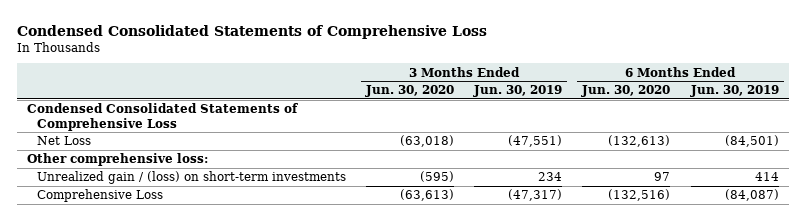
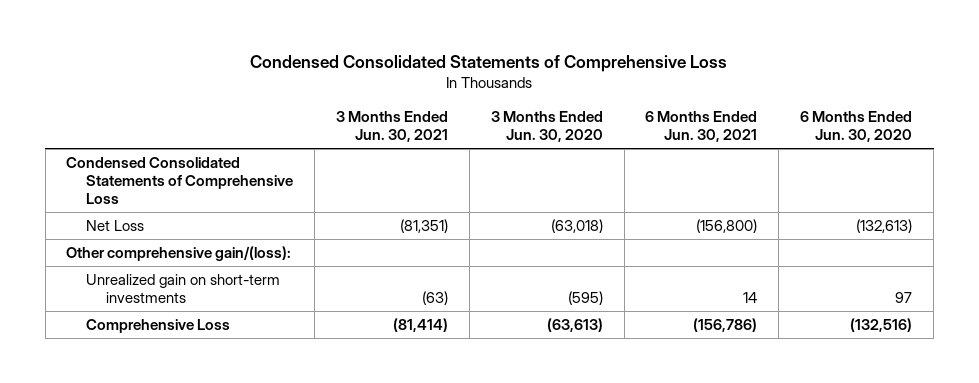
[473,85,563,98] Jun. 30, 2019 -> none
[689,85,779,98] Jun. 30, 2019 -> none
none -> [335,110,448,143] 3 Months Ended Jun. 30, 2021
none -> [645,110,758,143] 6 Months Ended Jun. 30, 2021
[27,153,209,167] Other comprehensive loss: -> [66,245,292,261] Other comprehensive gain/(loss):
[36,171,346,185] Unrealized gain / (loss) on short-term investments -> [86,273,281,304] Unrealized gain on short-term investments

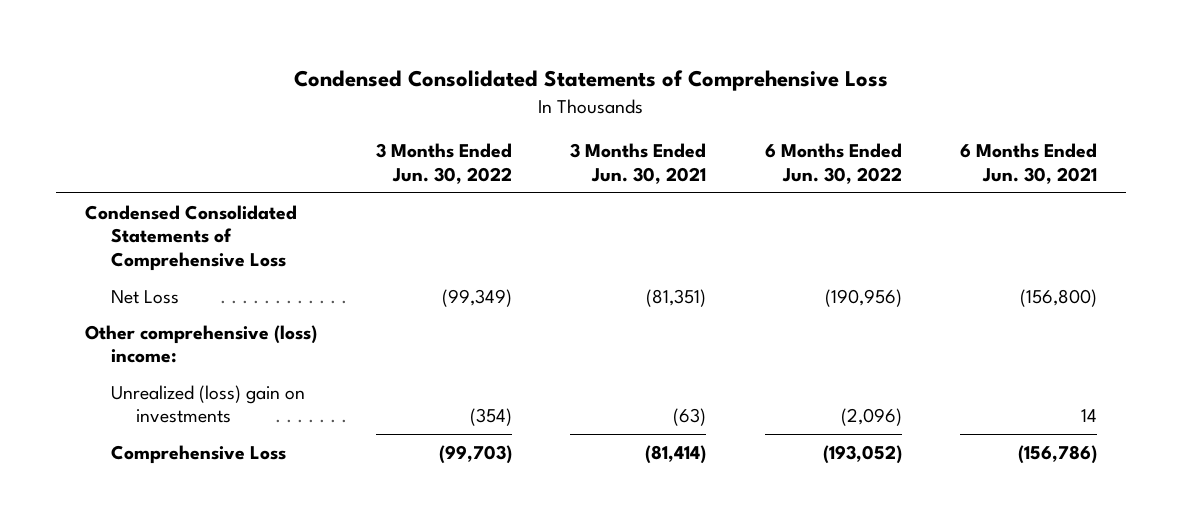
[490,110,603,143] 3 Months Ended Jun. 30, 2020 -> none
[800,110,913,143] 6 Months Ended Jun. 30, 2020 -> none
none -> [375,143,512,184] 3 Months Ended Jun. 30, 2022
none -> [764,143,902,184] 6 Months Ended Jun. 30, 2022
[66,245,292,261] Other comprehensive gain/(loss): -> [85,324,318,364] Other comprehensive (loss) income:
[86,273,281,304] Unrealized gain on short-term investments -> [110,384,305,424] Unrealized (loss) gain on investments

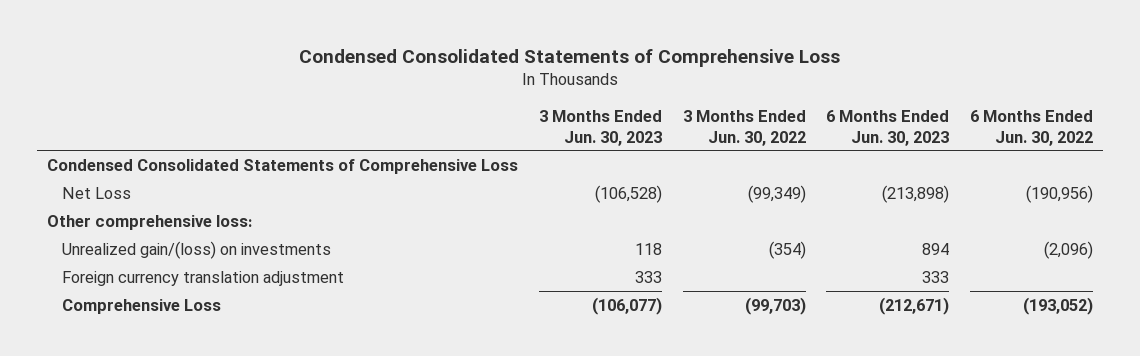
[570,143,707,184] 3 Months Ended Jun. 30, 2021 -> none
[959,143,1097,184] 6 Months Ended Jun. 30, 2021 -> none
none -> [538,109,662,146] 3 Months Ended Jun. 30, 2023
none -> [826,109,950,146] 6 Months Ended Jun. 30, 2023
[85,324,318,364] Other comprehensive (loss) income: -> [47,214,253,230] Other comprehensive loss:
[110,384,305,424] Unrealized (loss) gain on investments -> [62,240,332,259] Unrealized gain/(loss) on investments
none -> [62,270,345,286] Foreign currency translation adjustment

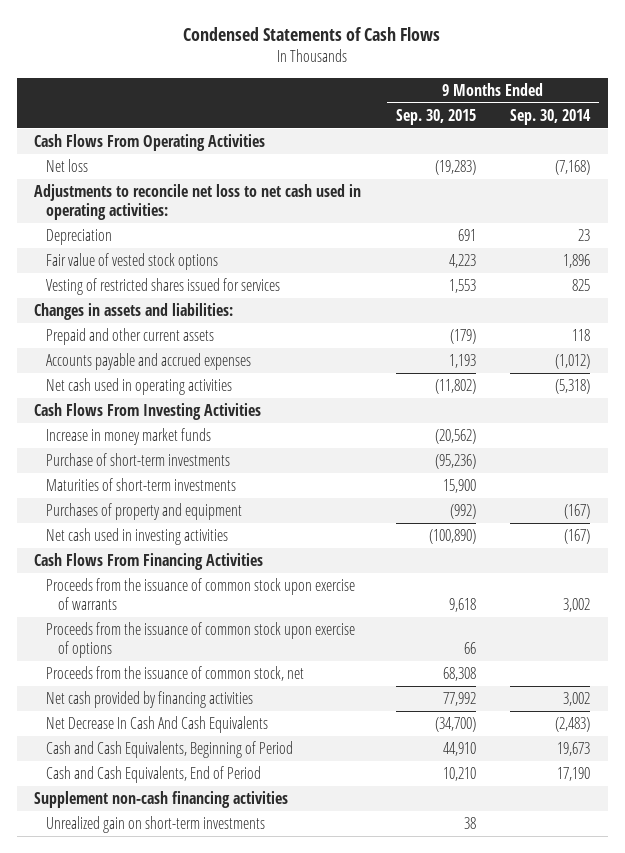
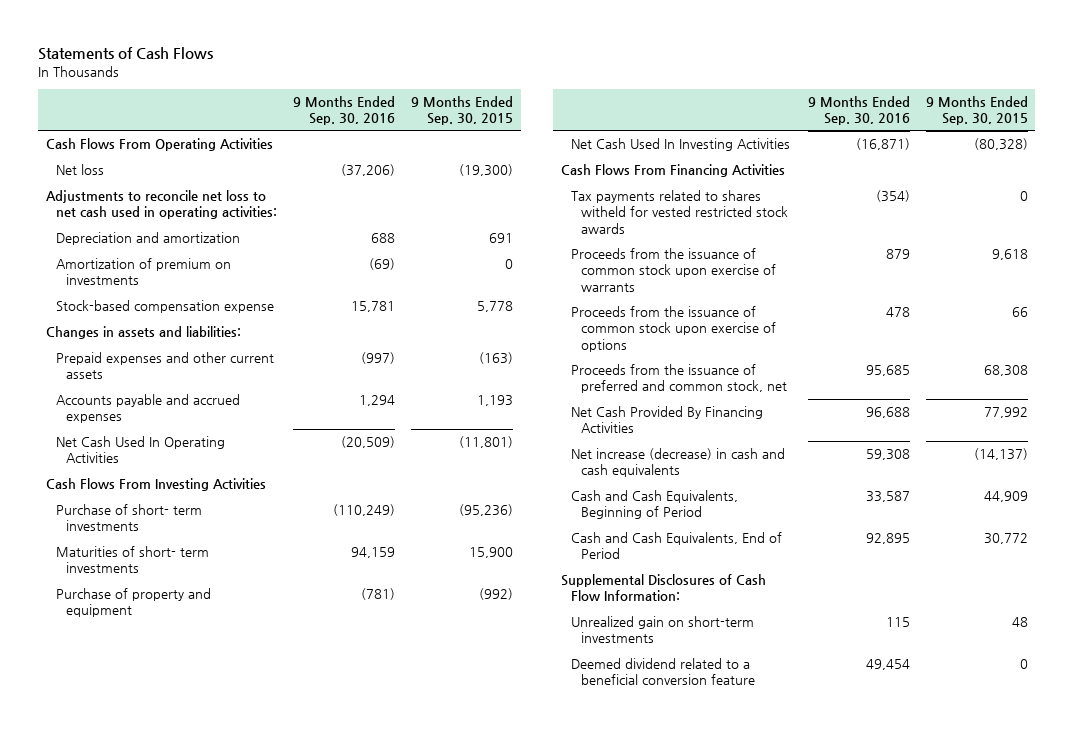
[183,27,441,42] Condensed Statements of Cash Flows -> [38,47,214,61] Statements of Cash Flows
[510,108,592,125] Sep. 30, 2014 -> none
none -> [293,95,396,126] 9 Months Ended Sep. 30, 2016
[434,160,476,176] (19,283) -> [458,164,513,177] (19,300)
[46,253,219,271] Fair value of vested stock options -> none
[46,278,281,296] Vesting of restricted shares issued for services -> none
[46,229,113,246] Depreciation -> [56,232,241,246] Depreciation and amortization
none -> [56,258,232,286] Amortization of premium on investments
none -> [56,300,275,314] Stock-based compensation expense
[46,328,215,346] Prepaid and other current assets -> [56,352,275,380] Prepaid expenses and other current assets
[449,329,476,345] (179) -> [478,352,513,365] (163)
[46,378,233,396] Net cash used in operating activities -> [56,436,226,464] Net Cash Used In Operating Activities
[434,379,476,395] (11,802) -> [458,436,513,449] (11,801)
[46,428,212,446] Increase in money market funds -> none
[46,453,231,467] Purchase of short-term investments -> [56,504,203,532] Purchase of short- term investments
[46,478,237,492] Maturities of short-term investments -> [56,546,210,574] Maturities of short- term investments
[46,503,243,521] Purchases of property and equipment -> [56,588,212,618] Purchase of property and equipment
[46,528,229,546] Net cash used in investing activities -> [570,138,790,152] Net Cash Used In Investing Activities
[428,529,476,545] (100,890) -> [973,138,1028,151] (80,328)
none -> [570,190,788,234] Tax payments related to shares witheld for vested restricted stock awards
[46,666,305,682] Proceeds from the issuance of common stock, net -> [570,364,787,394] Proceeds from the issuance of preferred and common stock, net
[46,691,254,709] Net cash provided by financing activities -> [570,406,763,434] Net Cash Provided By Financing Activities
[46,716,269,734] Net Decrease In Cash And Cash Equivalents -> [570,448,785,478] Net increase (decrease) in cash and cash equivalents
[434,717,476,733] (34,700) -> [973,448,1028,461] (14,137)
[442,742,476,757] 44,910 -> [983,491,1028,503] 44,909
[442,767,476,782] 10,210 -> [983,533,1028,545] 30,772
[34,791,289,809] Supplement non-cash financing activities -> [560,574,766,602] Supplemental Disclosures of Cash Flow Information:
[463,817,476,830] 38 -> [1011,617,1028,628] 48
none -> [570,658,755,686] Deemed dividend related to a beneficial conversion feature

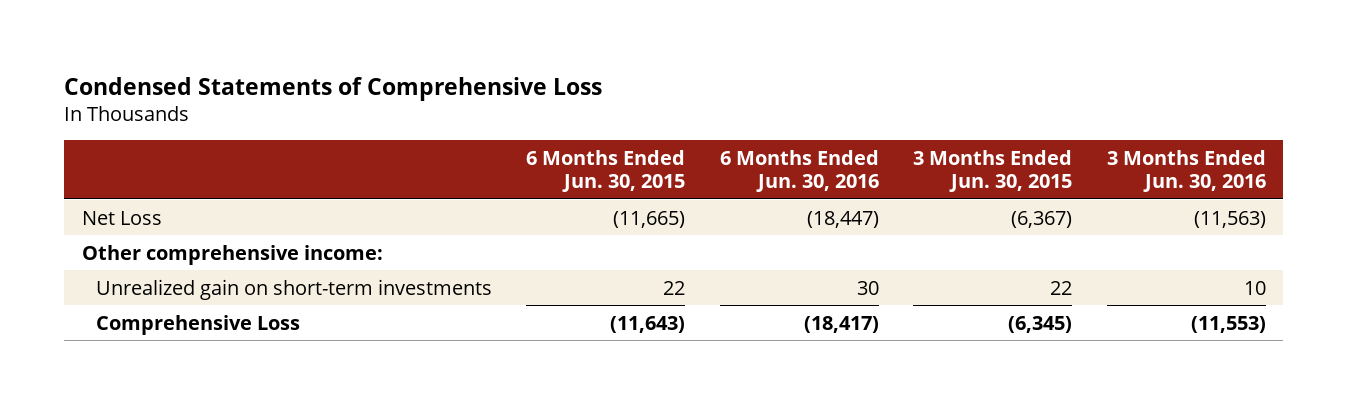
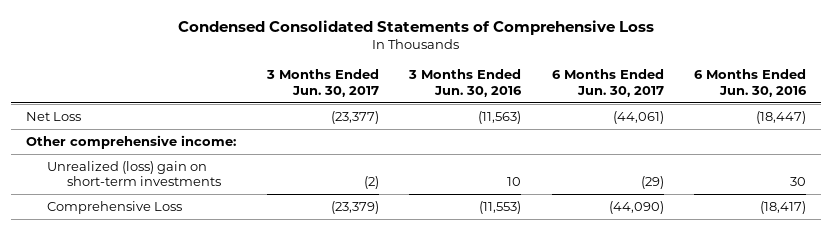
[64,76,603,101] Condensed Statements of Comprehensive Loss -> [178,19,655,35] Condensed Consolidated Statements of Comprehensive Loss
[526,149,686,192] 6 Months Ended Jun. 30, 2015 -> none
[913,149,1073,192] 3 Months Ended Jun. 30, 2015 -> none
none -> [265,69,379,97] 3 Months Ended Jun. 30, 2017
none -> [551,69,664,97] 6 Months Ended Jun. 30, 2017
[95,278,492,300] Unrealized gain on short-term investments -> [46,161,221,187] Unrealized (loss) gain on short-term investments

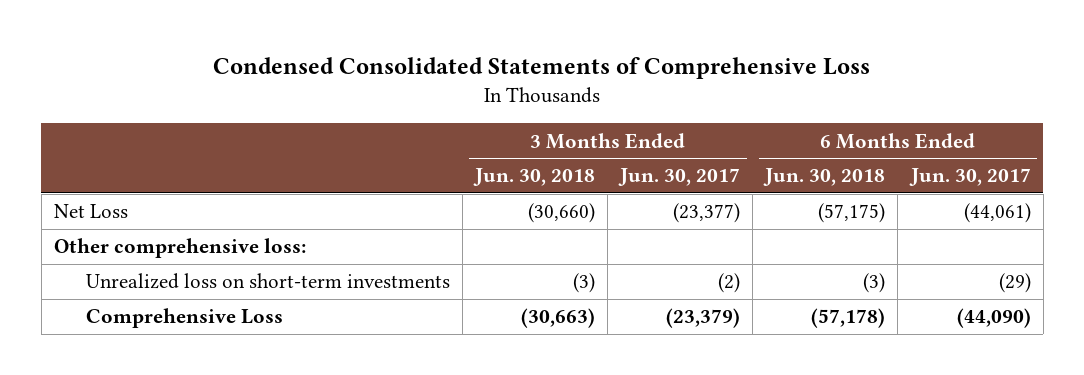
[408,69,523,97] 3 Months Ended Jun. 30, 2016 -> none
[693,69,807,97] 6 Months Ended Jun. 30, 2016 -> none
none -> [473,168,596,187] Jun. 30, 2018
none -> [763,168,886,187] Jun. 30, 2018
[26,135,237,150] Other comprehensive income: -> [53,238,306,259] Other comprehensive loss:
[46,161,221,187] Unrealized (loss) gain on short-term investments -> [86,273,451,290] Unrealized loss on short-term investments

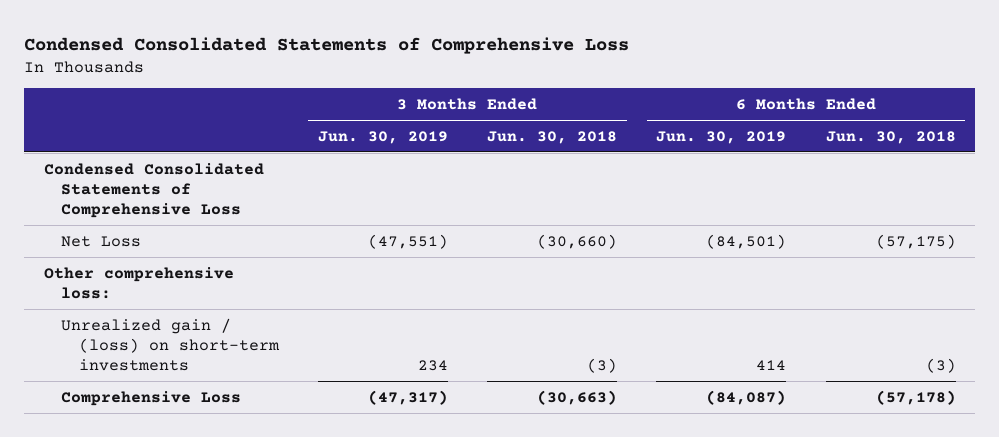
[618,168,741,187] Jun. 30, 2017 -> none
[908,168,1031,187] Jun. 30, 2017 -> none
none -> [317,130,448,144] Jun. 30, 2019
none -> [656,130,787,144] Jun. 30, 2019
none -> [43,162,264,218] Condensed Consolidated Statements of Comprehensive Loss
[86,273,451,290] Unrealized loss on short-term investments -> [61,317,280,371] Unrealized gain / (loss) on short-term investments

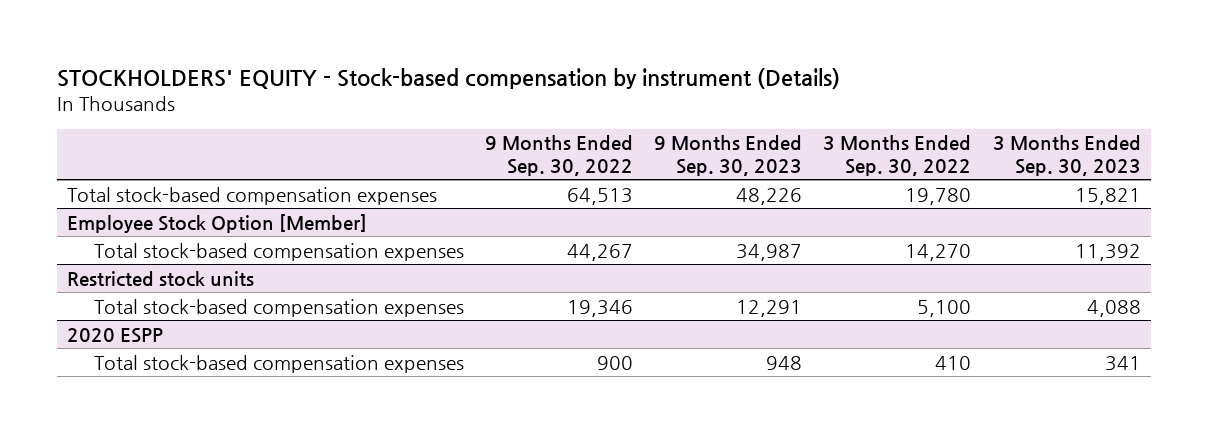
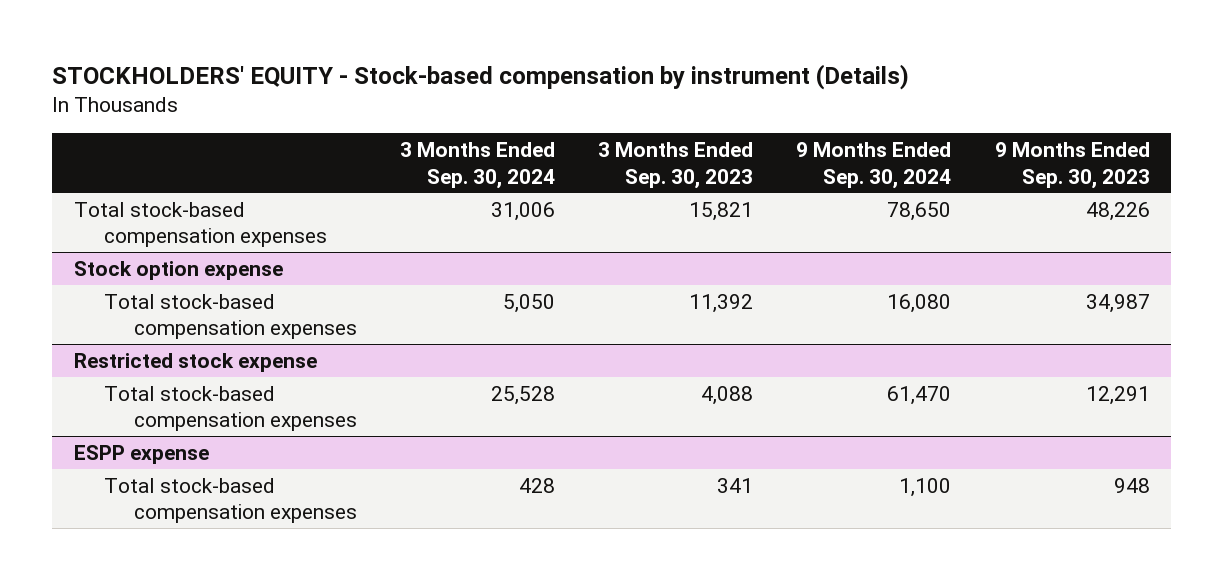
[485,135,634,176] 9 Months Ended Sep. 30, 2022 -> none
[823,135,972,176] 3 Months Ended Sep. 30, 2022 -> none
none -> [400,141,556,189] 3 Months Ended Sep. 30, 2024
none -> [796,141,952,189] 9 Months Ended Sep. 30, 2024
[67,213,368,233] Employee Stock Option [Member] -> [73,260,283,280] Stock option expense
[67,270,255,287] Restricted stock units -> [73,352,317,372] Restricted stock expense
[67,327,164,343] 2020 ESPP -> [73,444,209,464] ESPP expense

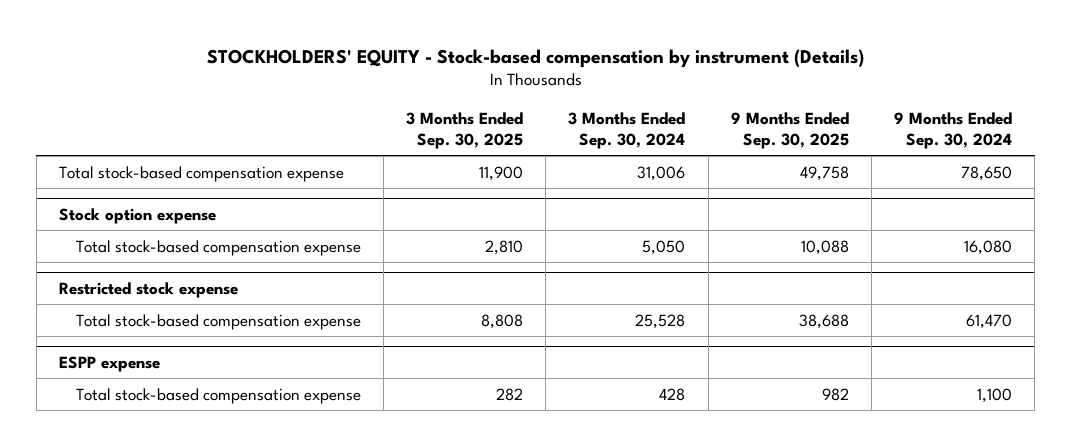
[598,141,754,189] 3 Months Ended Sep. 30, 2023 -> none
[994,141,1150,189] 9 Months Ended Sep. 30, 2023 -> none
none -> [406,111,524,149] 3 Months Ended Sep. 30, 2025
none -> [730,111,849,149] 9 Months Ended Sep. 30, 2025
[73,201,327,248] Total stock-based compensation expenses -> [58,165,344,182] Total stock-based compensation expense
[103,293,357,340] Total stock-based compensation expenses -> [75,239,361,256] Total stock-based compensation expense
[103,385,357,432] Total stock-based compensation expenses -> [75,313,361,330] Total stock-based compensation expense
[103,477,357,524] Total stock-based compensation expenses -> [75,387,361,404] Total stock-based compensation expense

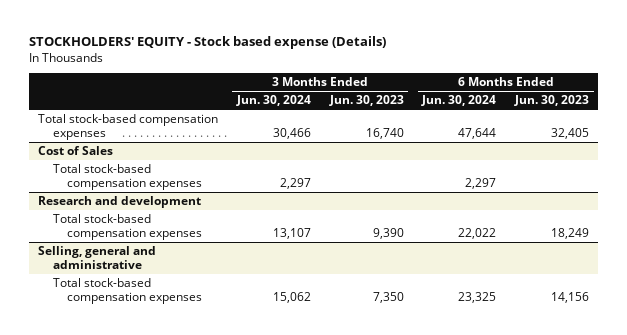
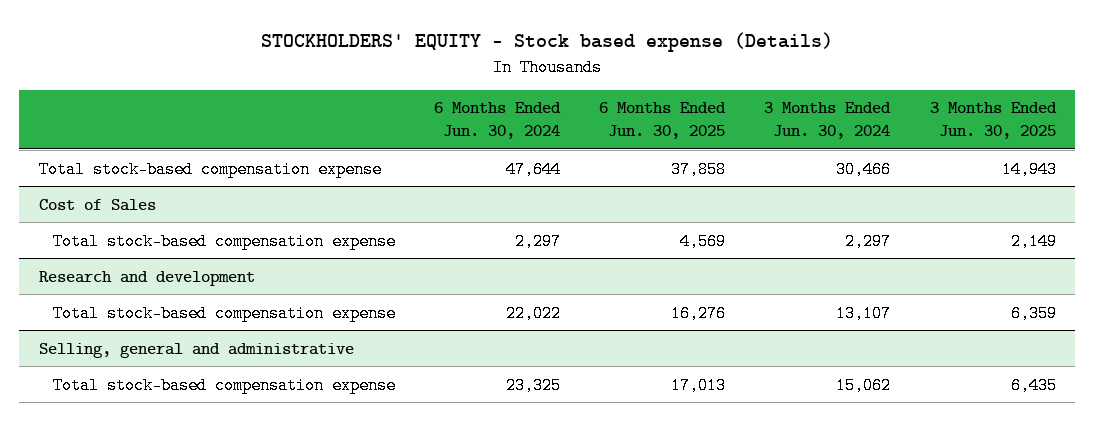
[328,95,404,107] Jun. 30, 2023 -> none
[514,95,590,107] Jun. 30, 2023 -> none
none -> [599,102,727,139] 6 Months Ended Jun. 30, 2025
none -> [929,102,1057,139] 3 Months Ended Jun. 30, 2025
[37,114,218,141] Total stock-based compensation expenses -> [38,160,382,178] Total stock-based compensation expense
[52,164,203,191] Total stock-based compensation expenses -> [53,232,397,250] Total stock-based compensation expense
[52,214,203,241] Total stock-based compensation expenses -> [53,304,397,322] Total stock-based compensation expense
[52,278,203,305] Total stock-based compensation expenses -> [53,376,397,394] Total stock-based compensation expense

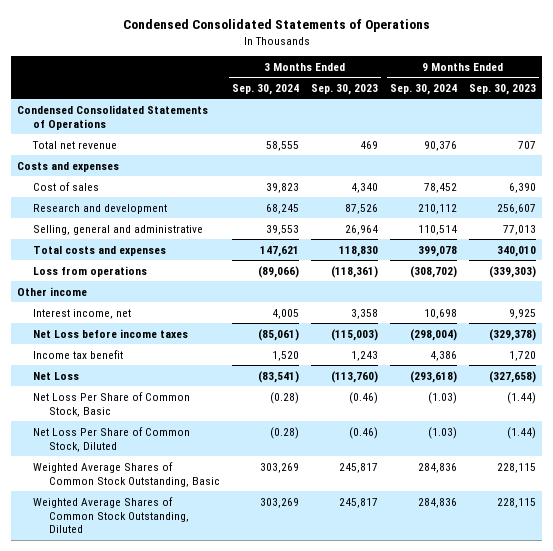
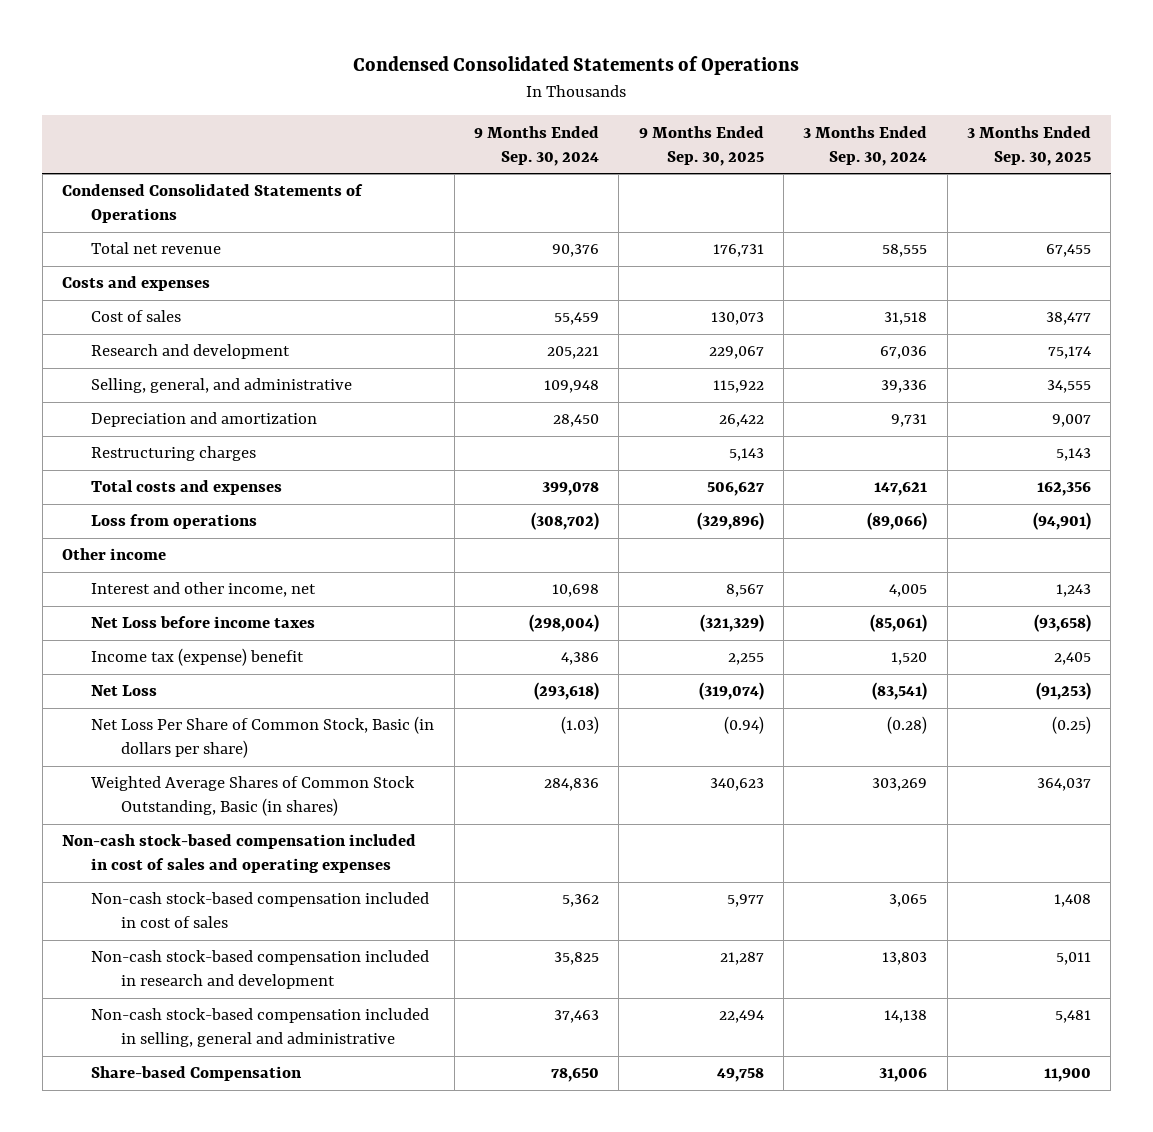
[311,83,379,95] Sep. 30, 2023 -> none
[469,83,537,95] Sep. 30, 2023 -> none
none -> [638,125,764,166] 9 Months Ended Sep. 30, 2025
none -> [966,125,1091,166] 3 Months Ended Sep. 30, 2025
[266,182,300,193] 39,823 -> [884,312,928,326] 31,518
[424,182,458,193] 78,452 -> [554,312,600,326] 55,459
[266,203,300,214] 68,245 -> [880,346,928,360] 67,036
[418,203,458,214] 210,112 -> [547,346,600,360] 205,221
[33,224,204,235] Selling, general and administrative -> [91,378,353,394] Selling, general, and administrative
[266,224,300,235] 39,553 -> [881,380,928,394] 39,336
[418,224,458,235] 110,514 -> [544,380,600,394] 109,948
none -> [91,412,318,428] Depreciation and amortization
none -> [91,446,257,462] Restructuring charges
[33,308,132,319] Interest income, net -> [91,582,317,598] Interest and other income, net
[33,349,124,359] Income tax benefit -> [91,648,305,667] Income tax (expense) benefit
[33,426,191,452] Net Loss Per Share of Common Stock, Diluted -> none
[33,496,190,534] Weighted Average Shares of Common Stock Outstanding, Diluted -> none
[33,391,191,417] Net Loss Per Share of Common Stock, Basic -> [91,716,435,759] Net Loss Per Share of Common Stock, Basic (in dollars per share)
[33,461,221,487] Weighted Average Shares of Common Stock Outstanding, Basic -> [90,776,416,817] Weighted Average Shares of Common Stock Outstanding, Basic (in shares)
none -> [62,834,417,874] Non-cash stock-based compensation included in cost of sales and operating expenses
none -> [91,892,430,929] Non-cash stock-based compensation included in cost of sales
none -> [91,950,430,990] Non-cash stock-based compensation included in research and development
none -> [91,1008,430,1048] Non-cash stock-based compensation included in selling, general and administrative
none -> [91,1066,303,1082] Share-based Compensation

